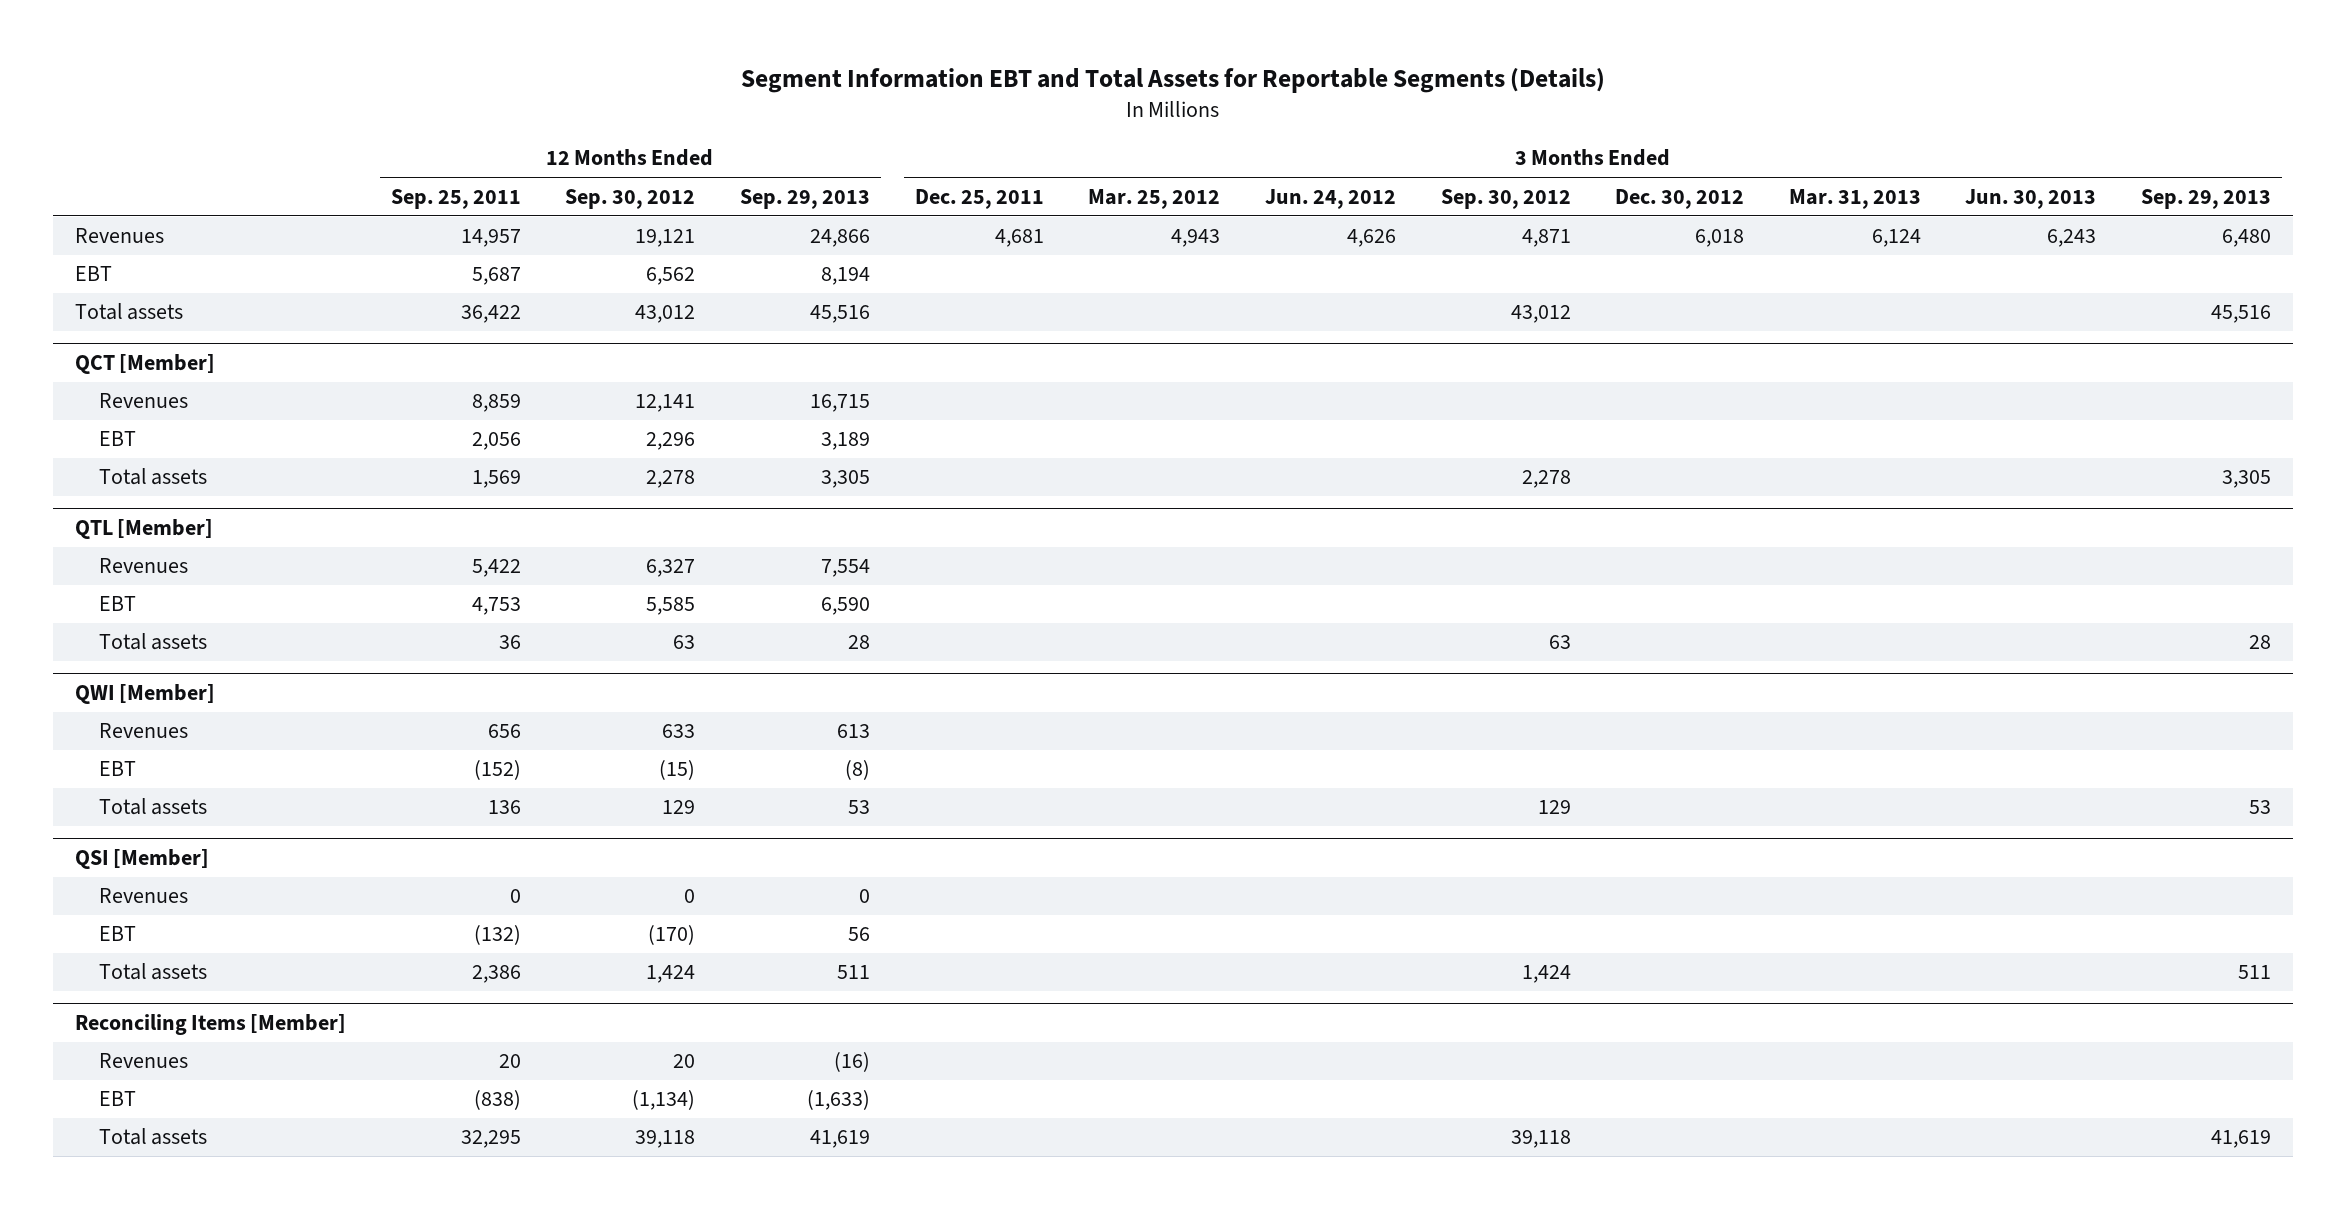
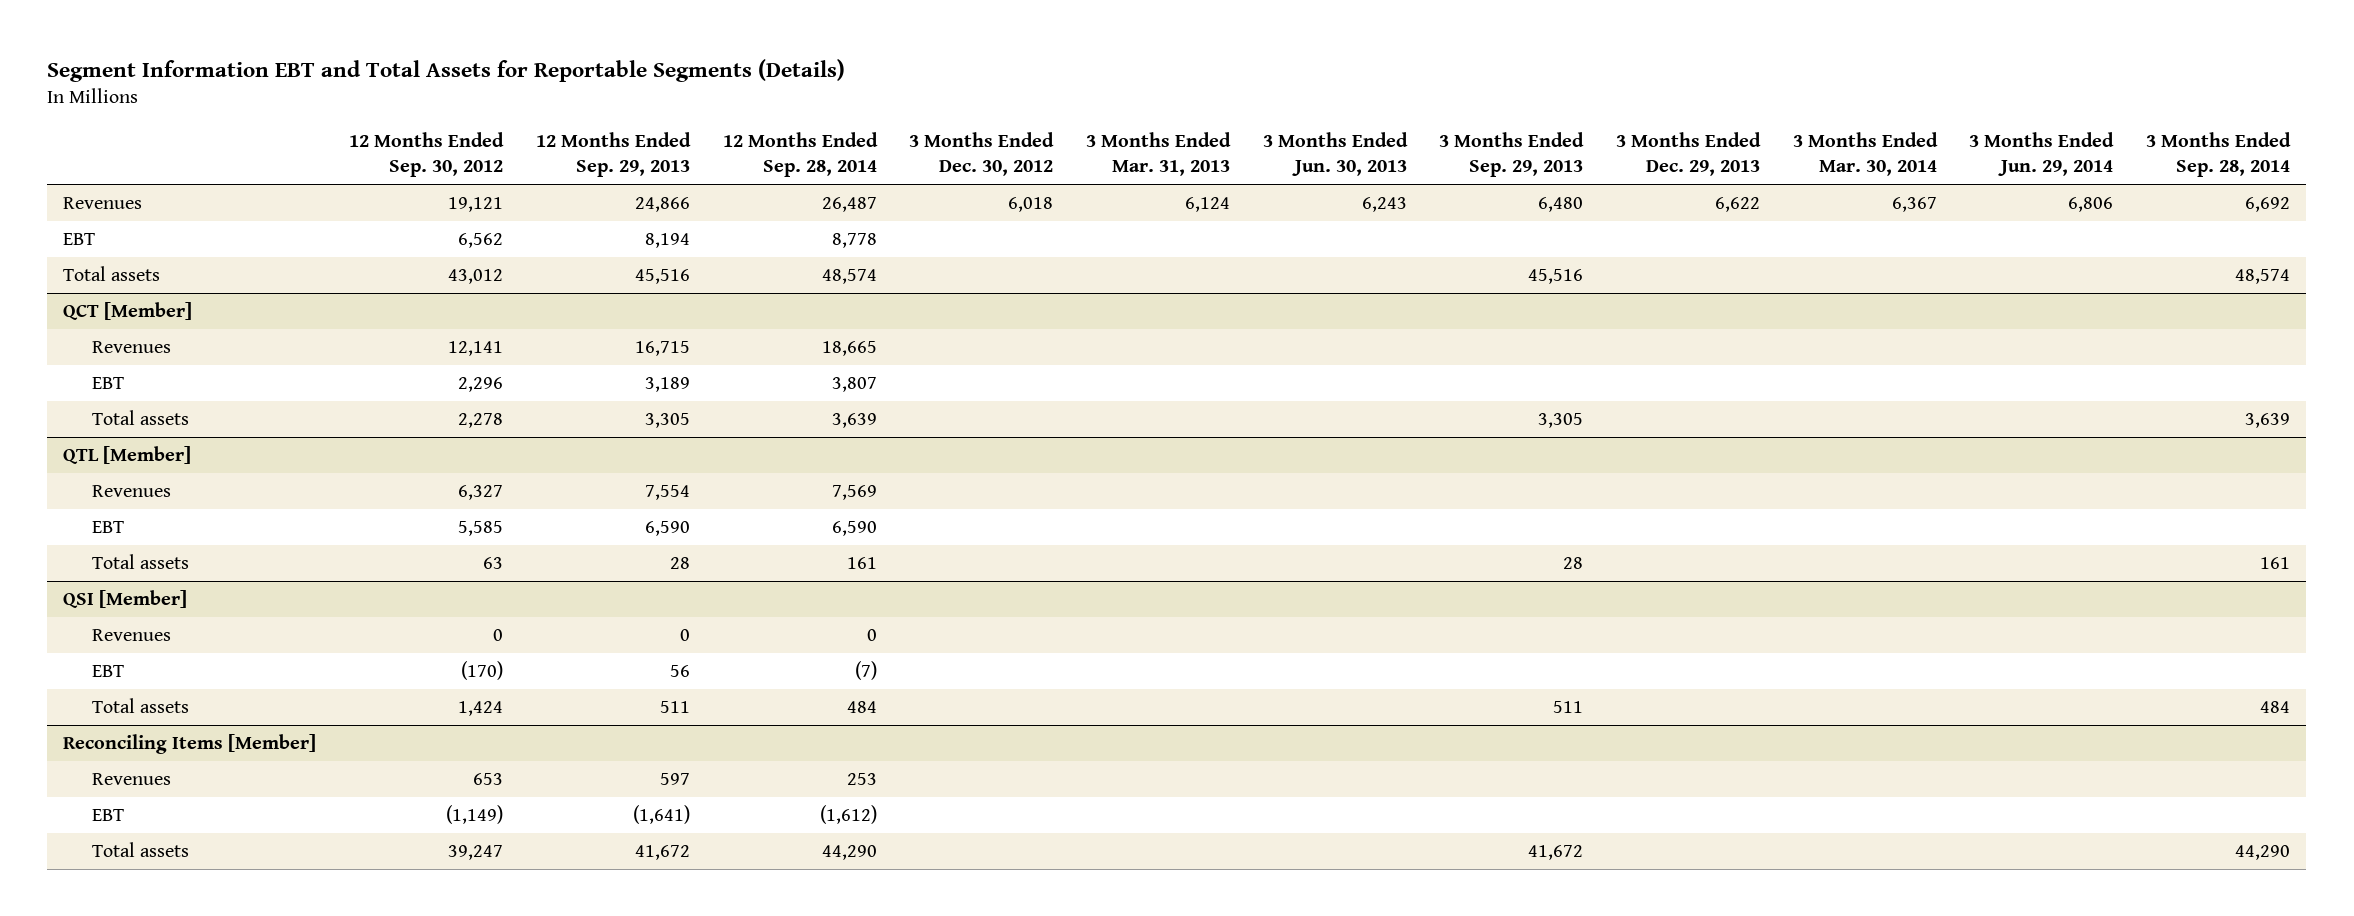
[390,188,521,209] Sep. 25, 2011 -> none
[914,188,1044,209] Dec. 25, 2011 -> none
[1088,188,1221,209] Mar. 25, 2012 -> none
[1264,188,1396,209] Jun. 24, 2012 -> none
[1440,188,1571,209] Sep. 30, 2012 -> none
none -> [722,132,878,178] 12 Months Ended Sep. 28, 2014
none -> [1616,132,1762,177] 3 Months Ended Dec. 29, 2013
none -> [1792,132,1938,177] 3 Months Ended Mar. 30, 2014
none -> [1969,132,2115,177] 3 Months Ended Jun. 29, 2014
none -> [2146,132,2292,178] 3 Months Ended Sep. 28, 2014
[75,684,216,705] QWI [Member] -> none
[99,723,189,739] Revenues -> none
[99,761,137,777] EBT -> none
[99,798,208,816] Total assets -> none
[673,1054,696,1069] 20 -> [473,773,504,786] 653
[834,1052,871,1073] (16) -> [659,773,690,786] 597
[632,1090,696,1111] (1,134) -> [446,805,504,825] (1,149)
[807,1090,871,1111] (1,633) -> [632,805,690,825] (1,641)
[635,1130,696,1149] 39,118 -> [448,845,504,861] 39,247
[810,1130,871,1149] 41,619 -> [634,845,690,861] 41,672
[2211,1130,2272,1149] 41,619 -> [1528,845,1584,861] 41,672

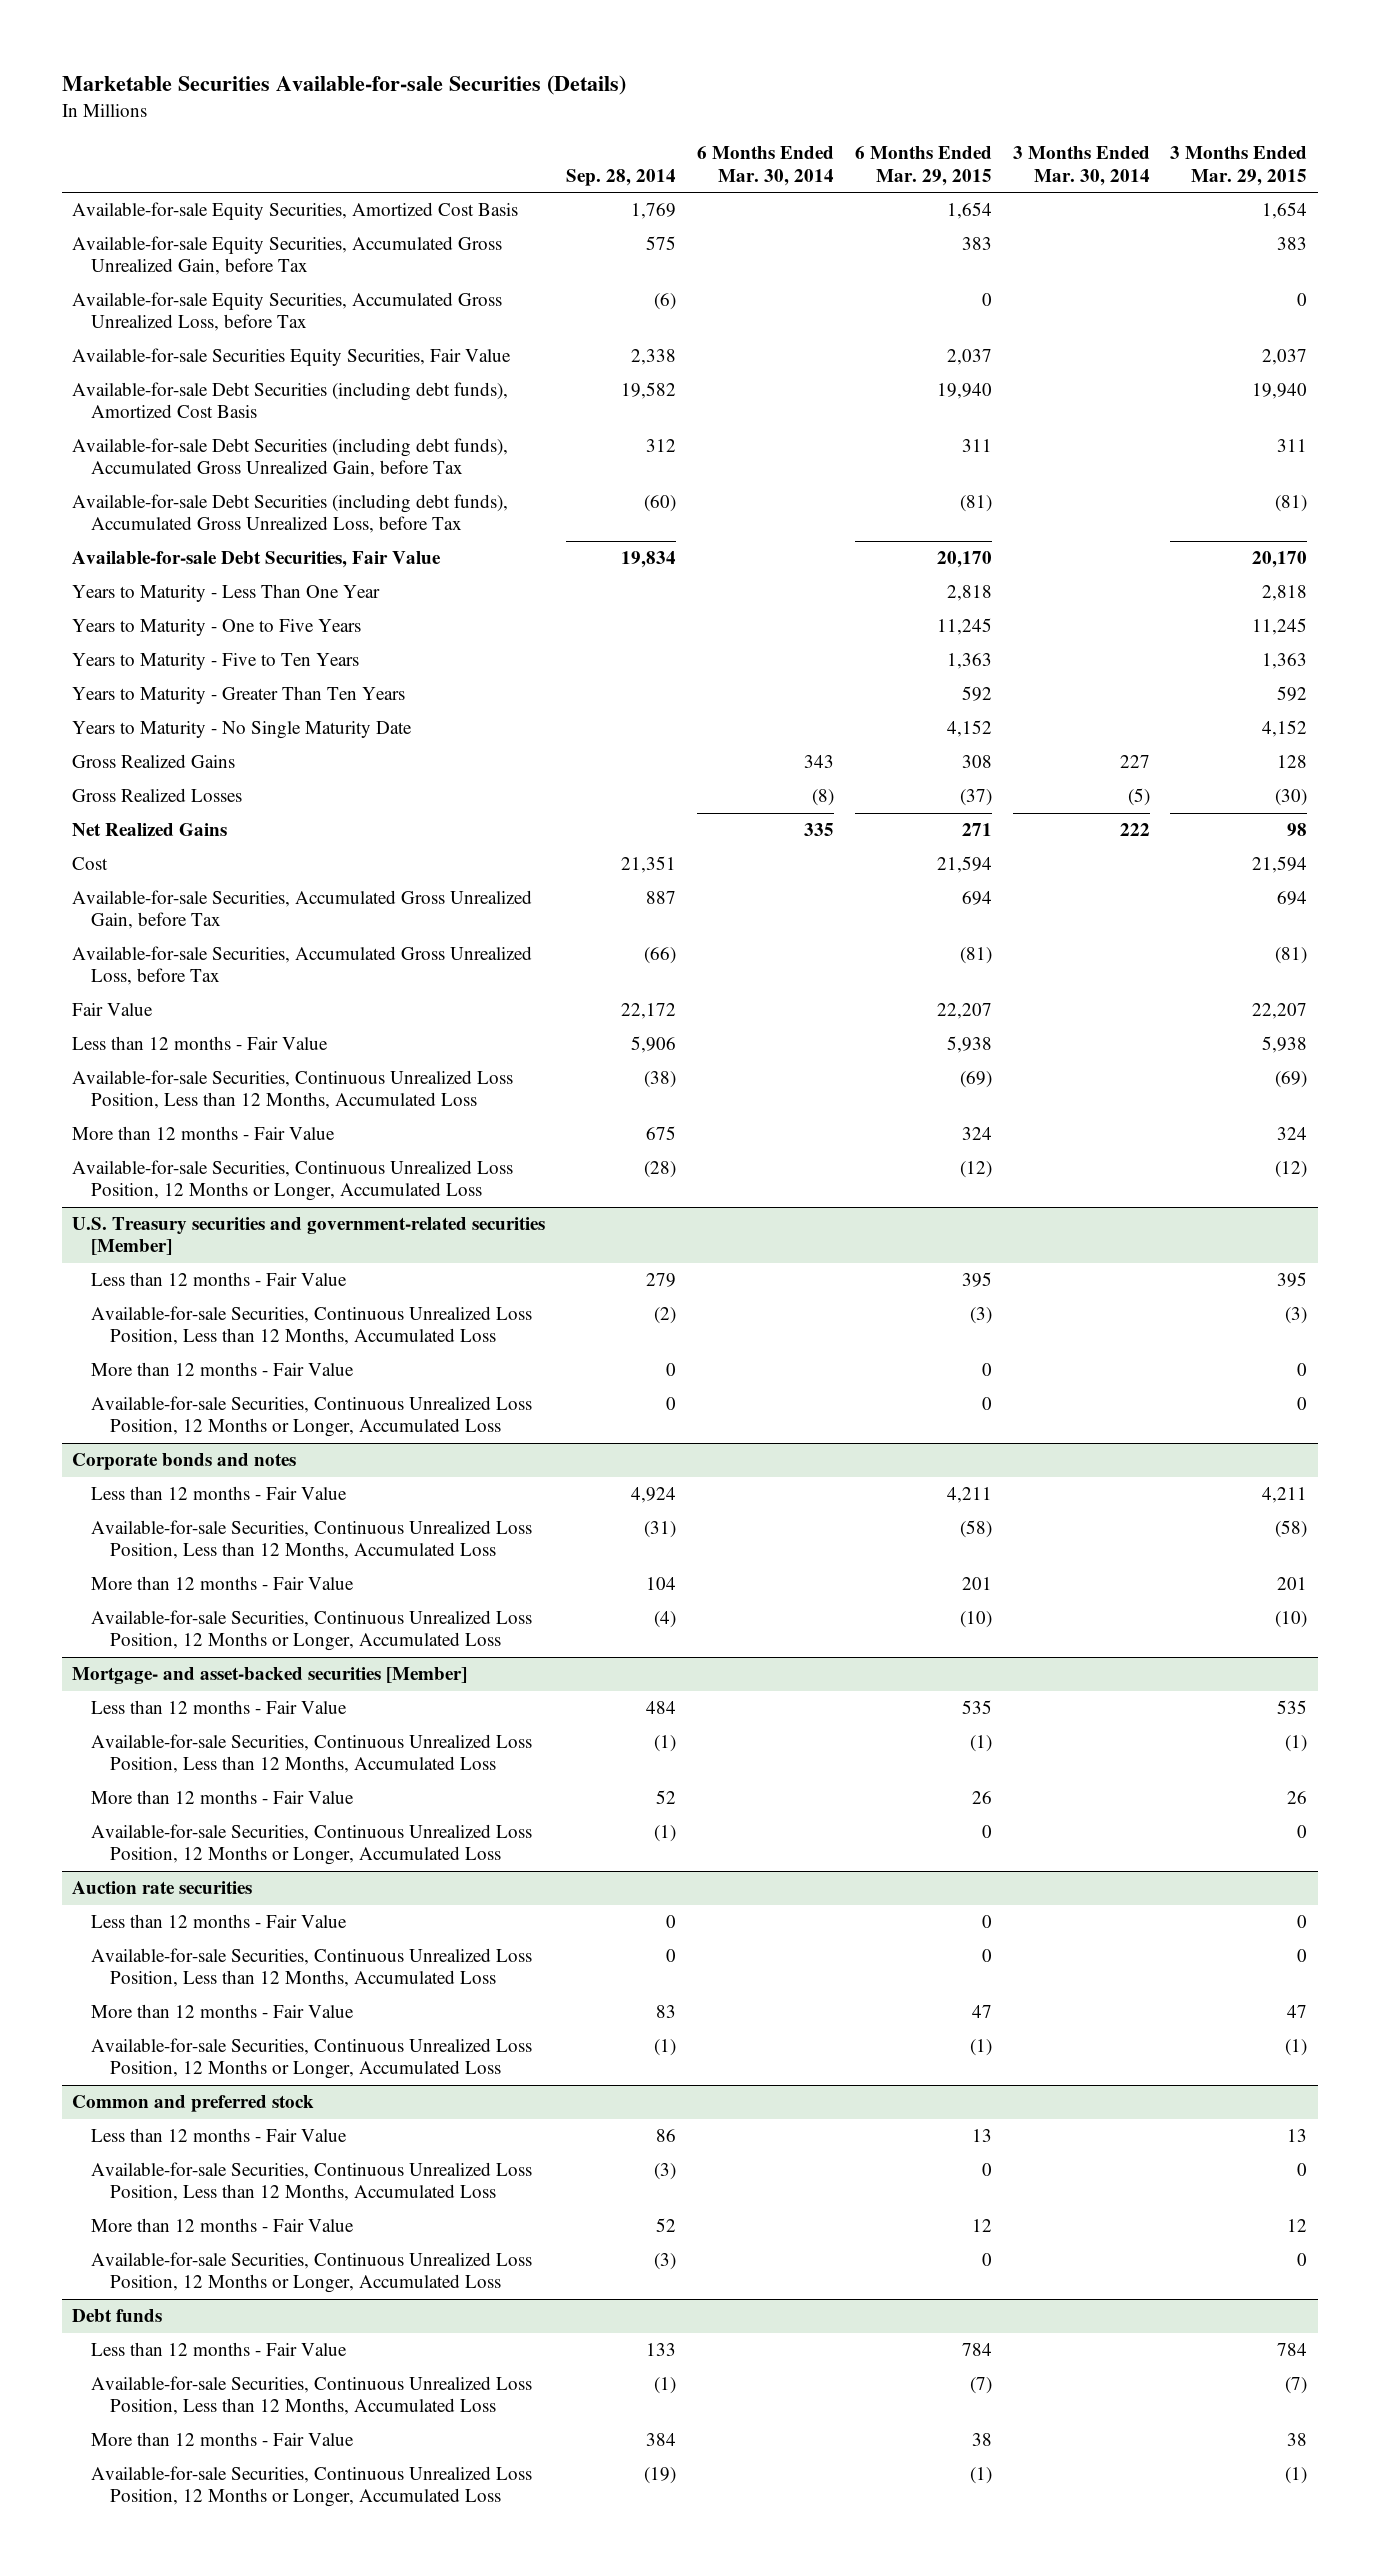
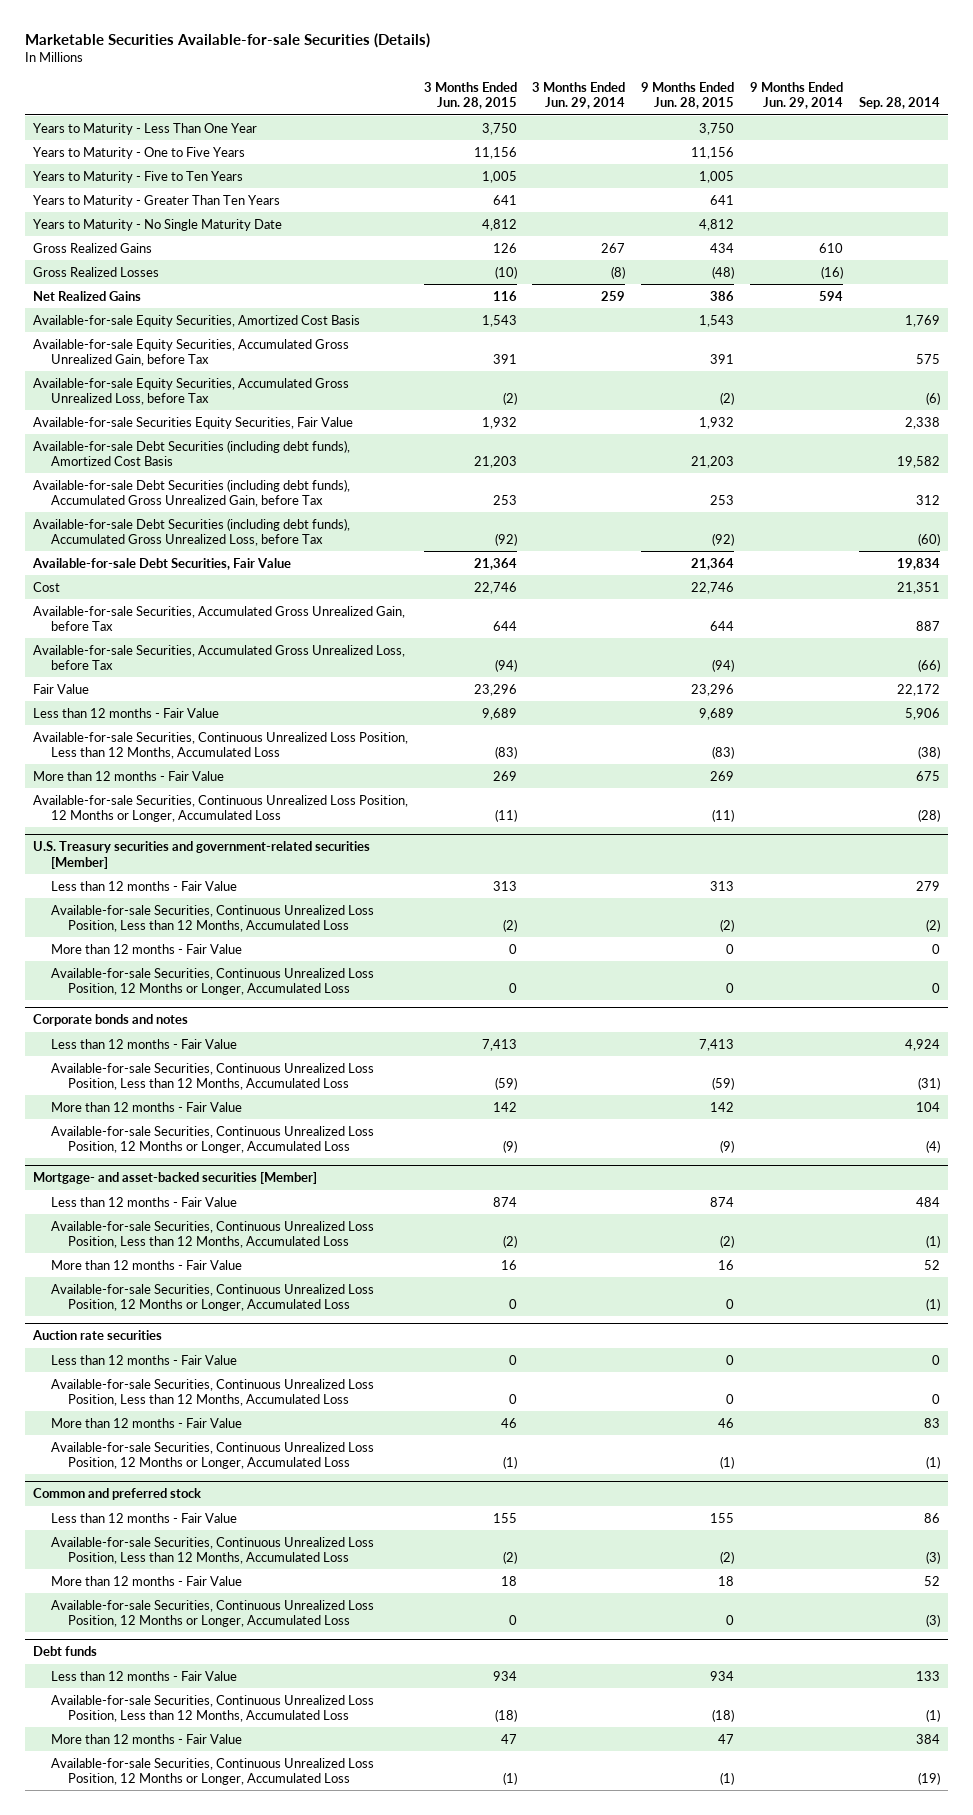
[696,146,834,186] 6 Months Ended Mar. 30, 2014 -> none
[854,146,992,186] 6 Months Ended Mar. 29, 2015 -> none
[1012,146,1150,186] 3 Months Ended Mar. 30, 2014 -> none
[1170,146,1308,186] 3 Months Ended Mar. 29, 2015 -> none
none -> [423,81,517,110] 3 Months Ended Jun. 28, 2015
none -> [532,81,626,110] 3 Months Ended Jun. 29, 2014
none -> [641,81,735,110] 9 Months Ended Jun. 28, 2015
none -> [750,81,844,110] 9 Months Ended Jun. 29, 2014
[72,202,519,221] Available-for-sale Equity Securities, Amortized Cost Basis -> [32,314,360,327] Available-for-sale Equity Securities, Amortized Cost Basis
[72,236,503,276] Available-for-sale Equity Securities, Accumulated Gross Unrealized Gain, before Tax -> [32,338,349,367] Available-for-sale Equity Securities, Accumulated Gross Unrealized Gain, before Tax
[72,292,503,332] Available-for-sale Equity Securities, Accumulated Gross Unrealized Loss, before Tax -> [32,377,349,406] Available-for-sale Equity Securities, Accumulated Gross Unrealized Loss, before Tax
[72,348,512,367] Available-for-sale Securities Equity Securities, Fair Value -> [32,416,353,429] Available-for-sale Securities Equity Securities, Fair Value
[72,382,509,419] Available-for-sale Debt Securities (including debt funds), Amortized Cost Basis -> [32,439,350,467] Available-for-sale Debt Securities (including debt funds), Amortized Cost Basis
[72,438,509,478] Available-for-sale Debt Securities (including debt funds), Accumulated Gross Unrealized Gain, before Tax -> [32,478,350,508] Available-for-sale Debt Securities (including debt funds), Accumulated Gross Unrealized Gain, before Tax
[72,494,509,534] Available-for-sale Debt Securities (including debt funds), Accumulated Gross Unrealized Loss, before Tax -> [32,517,350,547] Available-for-sale Debt Securities (including debt funds), Accumulated Gross Unrealized Loss, before Tax
[72,551,442,569] Available-for-sale Debt Securities, Fair Value -> [31,557,291,570] Available-for-sale Debt Securities, Fair Value

